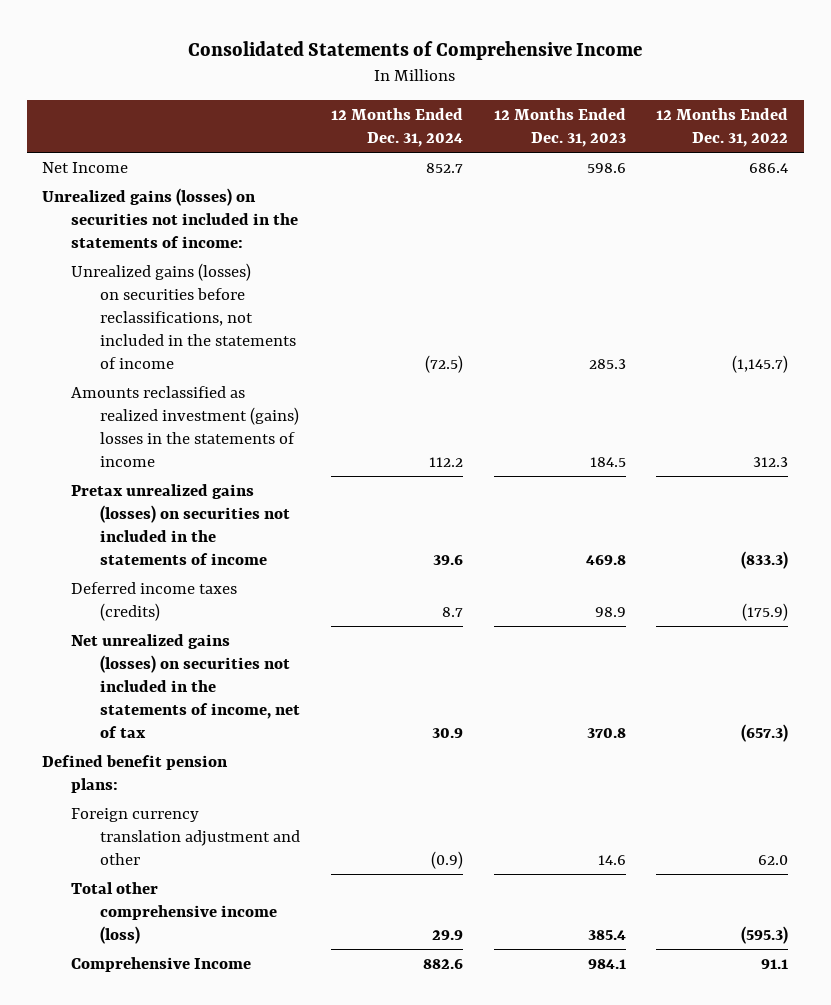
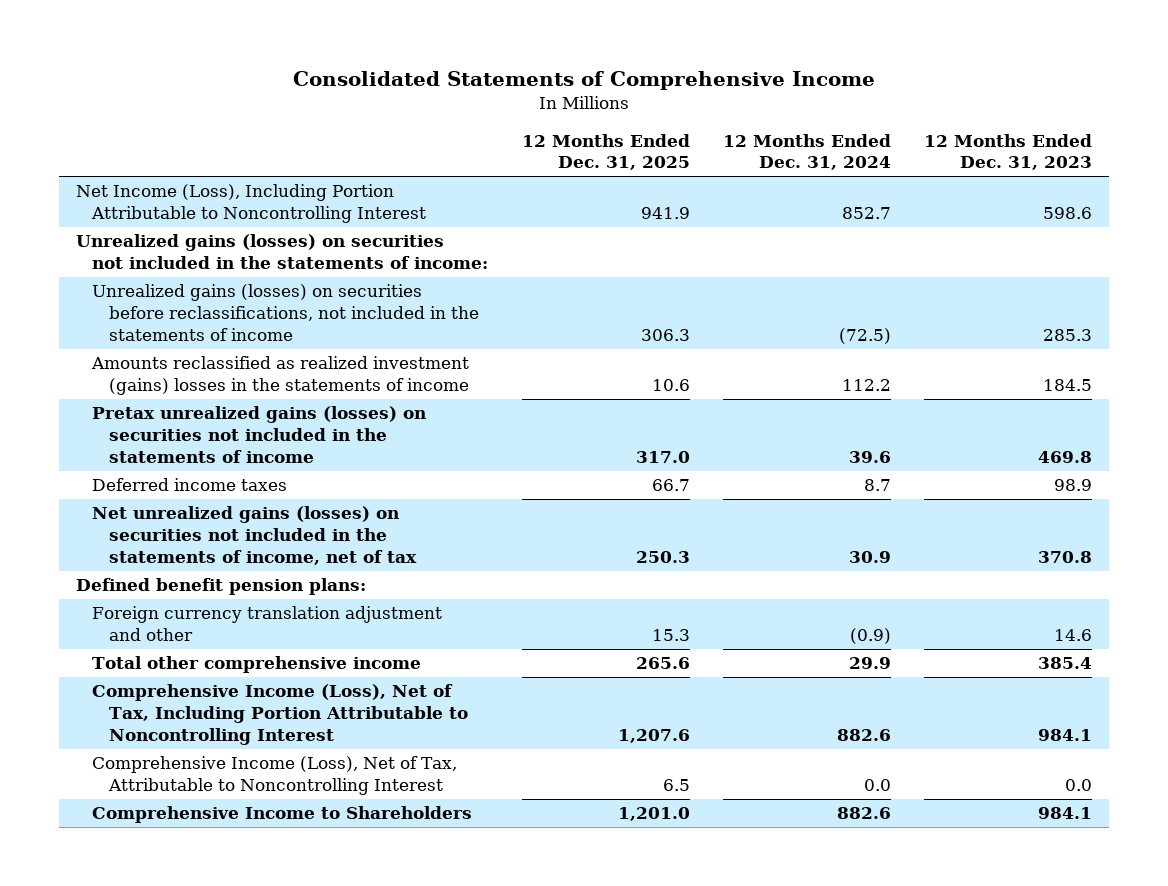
[656,107,789,147] 12 Months Ended Dec. 31, 2022 -> none
none -> [521,133,690,171] 12 Months Ended Dec. 31, 2025
[42,161,129,173] Net Income -> [75,184,427,224] Net Income (Loss), Including Portion Attributable to Noncontrolling Interest
[71,581,238,621] Deferred income taxes (credits) -> [92,478,288,492] Deferred income taxes
[71,881,278,945] Total other comprehensive income (loss) -> [92,656,422,674] Total other comprehensive income
none -> [92,684,468,745] Comprehensive Income (Loss), Net of Tax, Including Portion Attributable to Noncontrolling Interest
none -> [92,756,458,796] Comprehensive Income (Loss), Net of Tax, Attributable to Noncontrolling Interest
[71,956,252,972] Comprehensive Income -> [92,806,473,824] Comprehensive Income to Shareholders

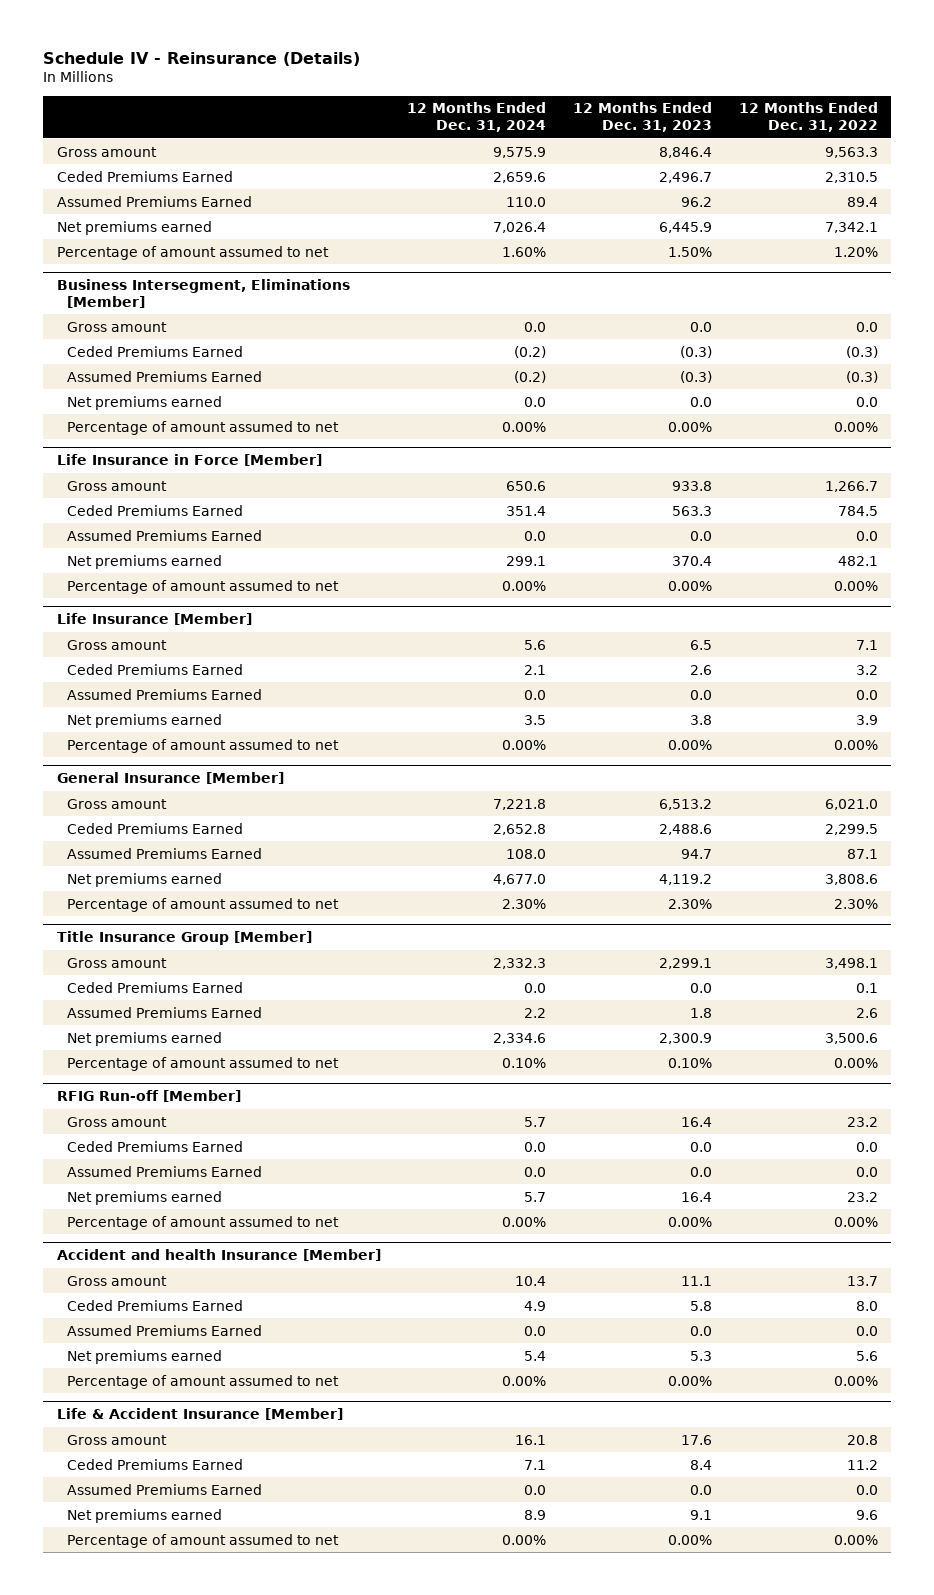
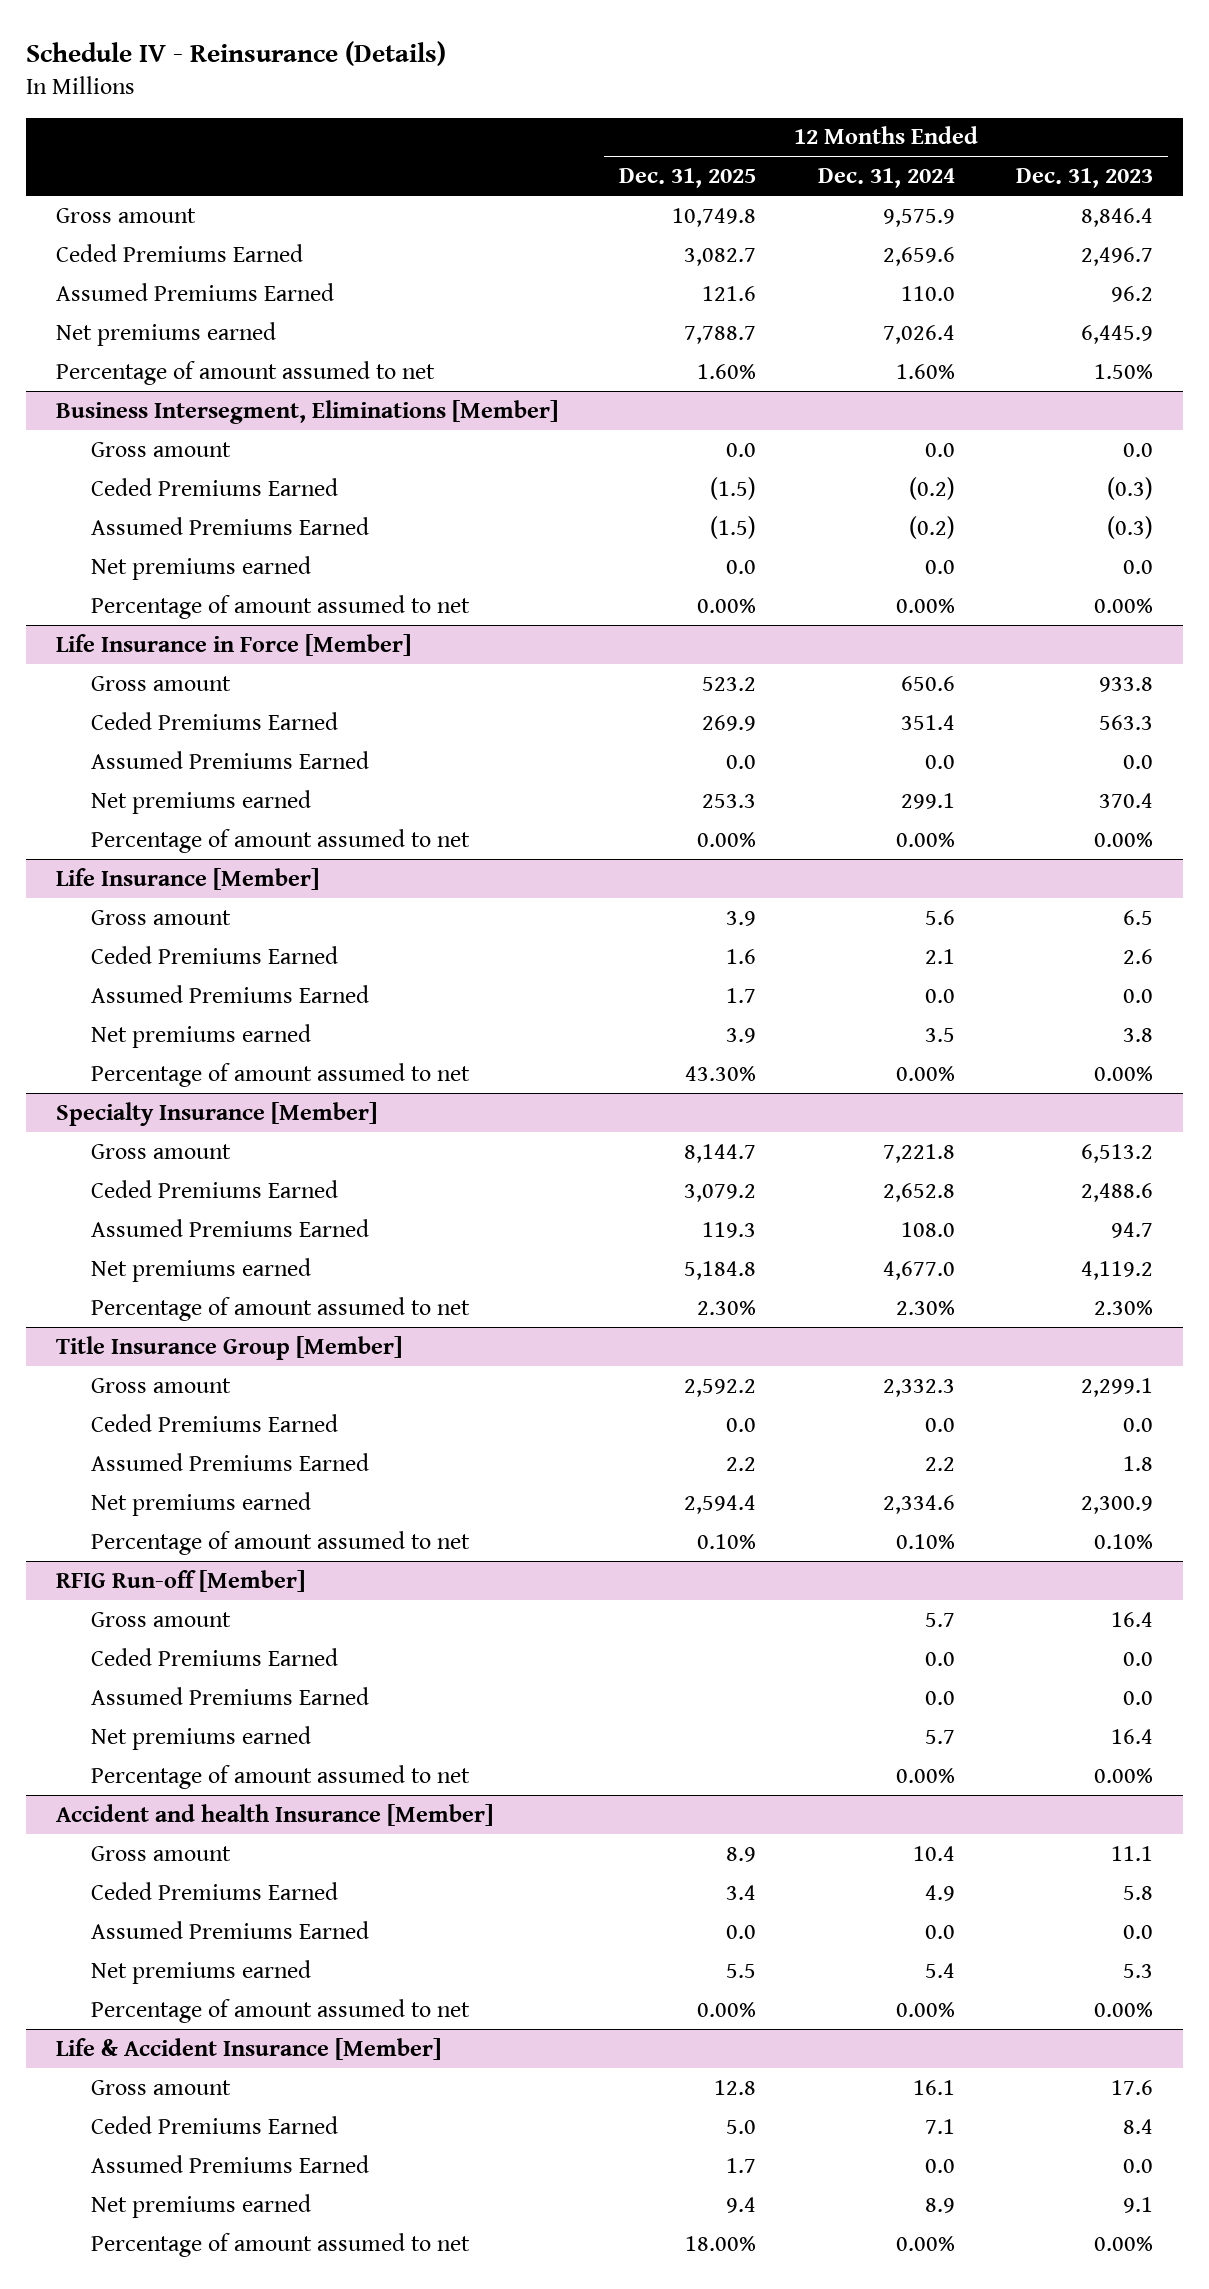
[738,102,878,133] 12 Months Ended Dec. 31, 2022 -> none
none -> [619,168,757,189] Dec. 31, 2025
[56,771,284,784] General Insurance [Member] -> [56,1101,378,1126] Specialty Insurance [Member]

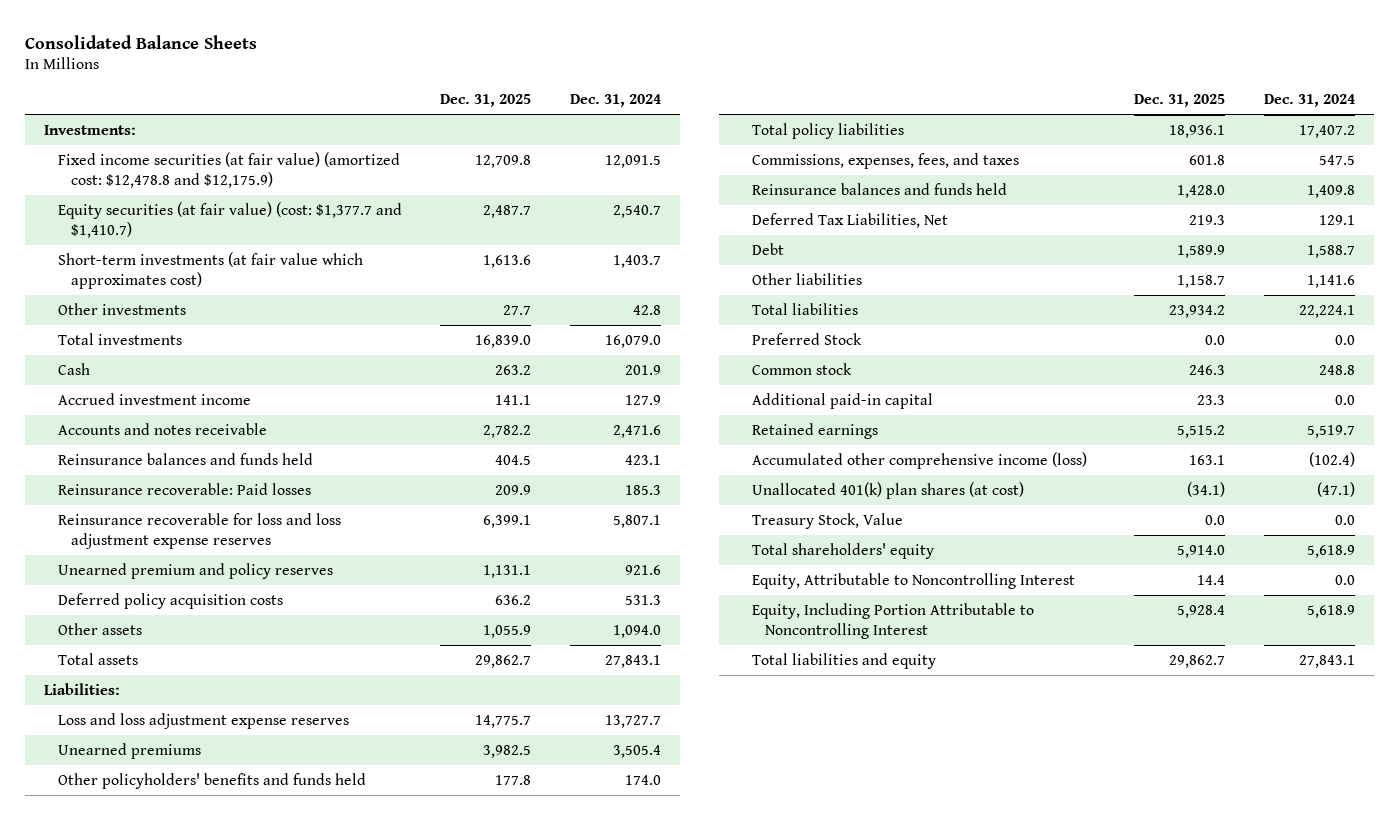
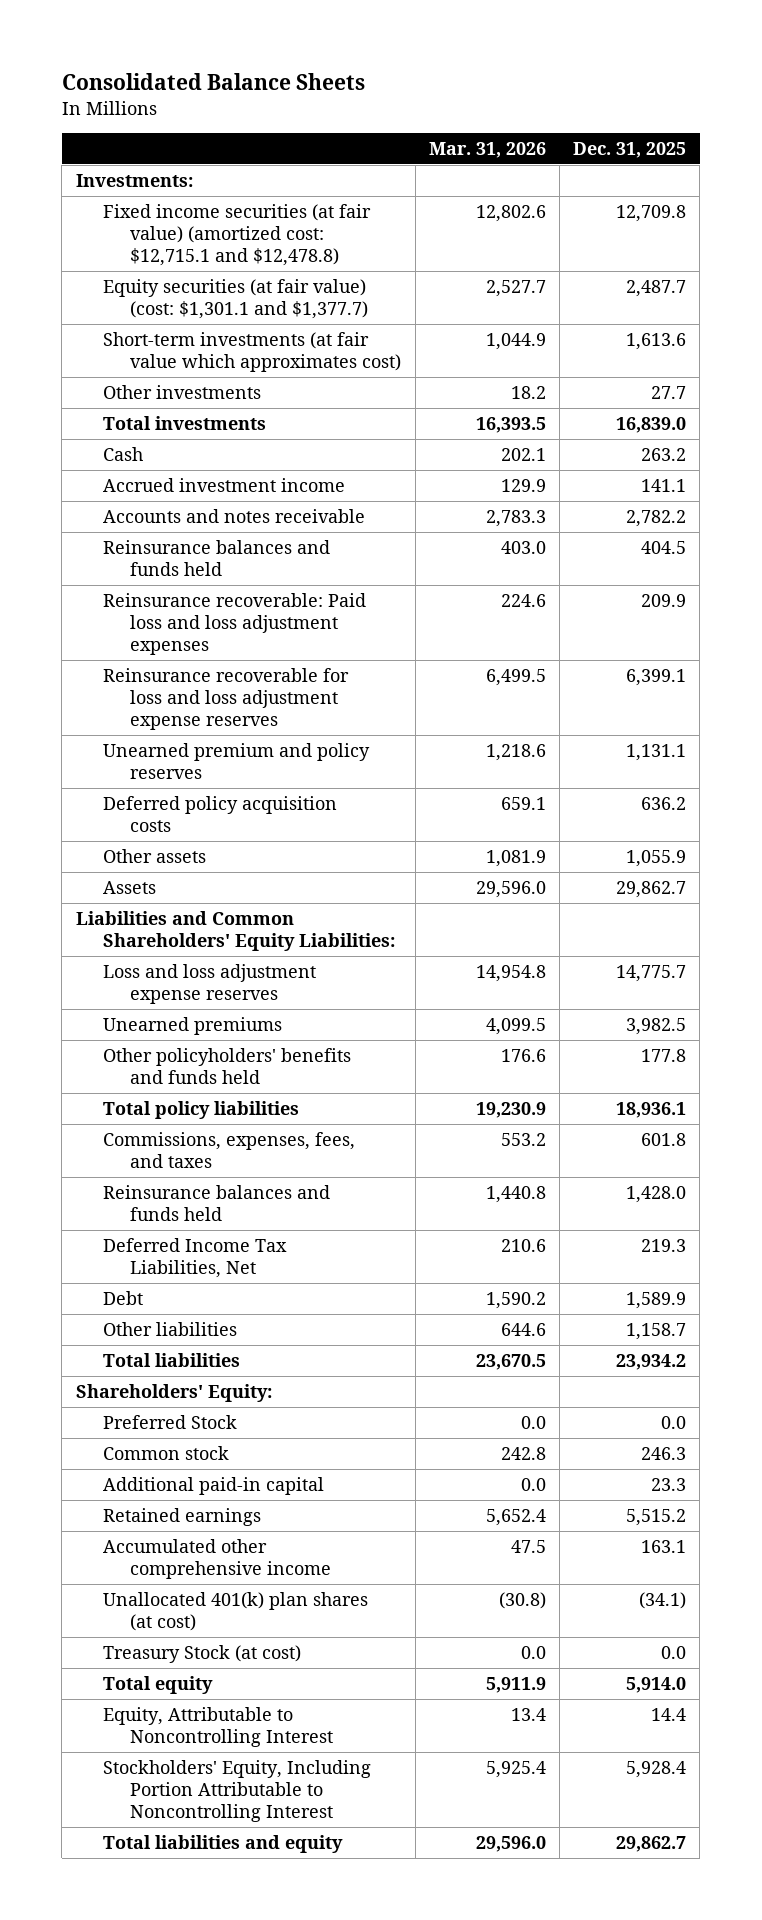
[569,94,661,108] Dec. 31, 2024 -> none
none -> [428,141,546,158] Mar. 31, 2026
[57,151,400,188] Fixed income securities (at fair value) (amortized cost: $12,478.8 and $12,175.9) -> [102,204,371,267] Fixed income securities (at fair value) (amortized cost: $12,715.1 and $12,478.8)
[57,201,402,238] Equity securities (at fair value) (cost: $1,377.7 and $1,410.7) -> [102,279,369,320] Equity securities (at fair value) (cost: $1,301.1 and $1,377.7)
[57,482,311,495] Reinsurance recoverable: Paid losses -> [102,593,366,656] Reinsurance recoverable: Paid loss and loss adjustment expenses
[57,652,138,665] Total assets -> [102,881,156,895] Assets
[44,682,121,695] Liabilities: -> [75,911,395,952] Liabilities and Common Shareholders' Equity Liabilities:
[751,212,948,228] Deferred Tax Liabilities, Net -> [102,1238,287,1279] Deferred Income Tax Liabilities, Net
none -> [75,1384,272,1403] Shareholders' Equity:
[751,451,1087,469] Accumulated other comprehensive income (loss) -> [102,1539,332,1580] Accumulated other comprehensive income
[751,512,903,529] Treasury Stock, Value -> [102,1645,301,1664] Treasury Stock (at cost)
[751,542,934,559] Total shareholders' equity -> [102,1676,213,1695] Total equity
[751,602,1034,639] Equity, Including Portion Attributable to Noncontrolling Interest -> [102,1760,371,1823] Stockholders' Equity, Including Portion Attributable to Noncontrolling Interest

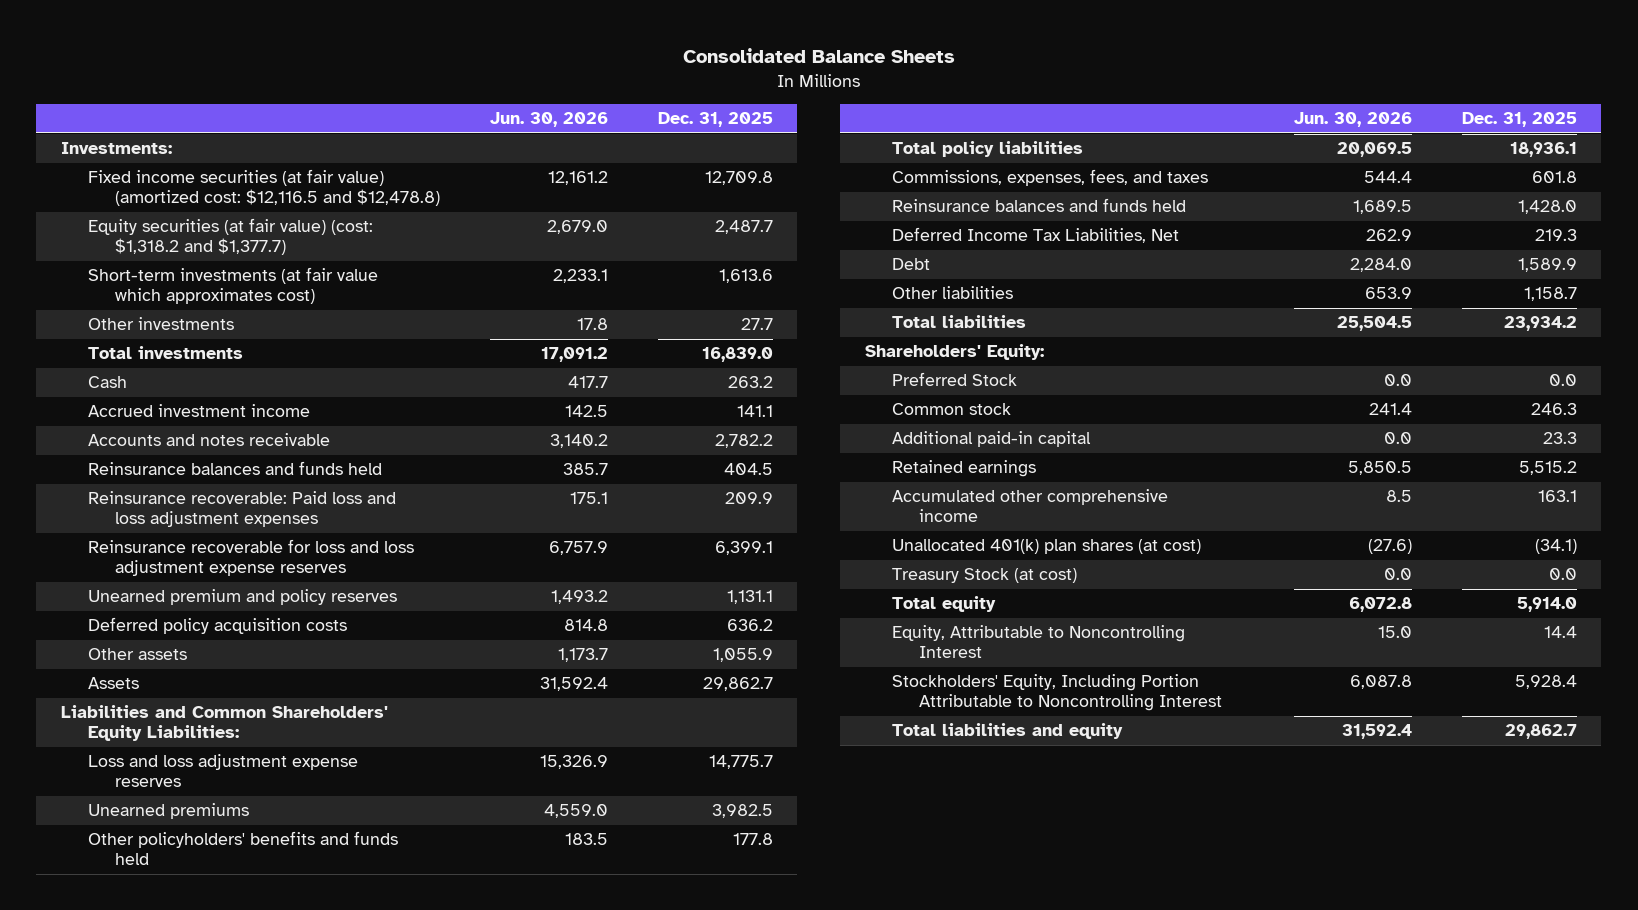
[428,141,546,158] Mar. 31, 2026 -> none
none -> [489,112,608,128] Jun. 30, 2026
[102,204,371,267] Fixed income securities (at fair value) (amortized cost: $12,715.1 and $12,478.8) -> [88,169,441,207] Fixed income securities (at fair value) (amortized cost: $12,116.5 and $12,478.8)
[102,279,369,320] Equity securities (at fair value) (cost: $1,301.1 and $1,377.7) -> [88,218,374,256] Equity securities (at fair value) (cost: $1,318.2 and $1,377.7)

